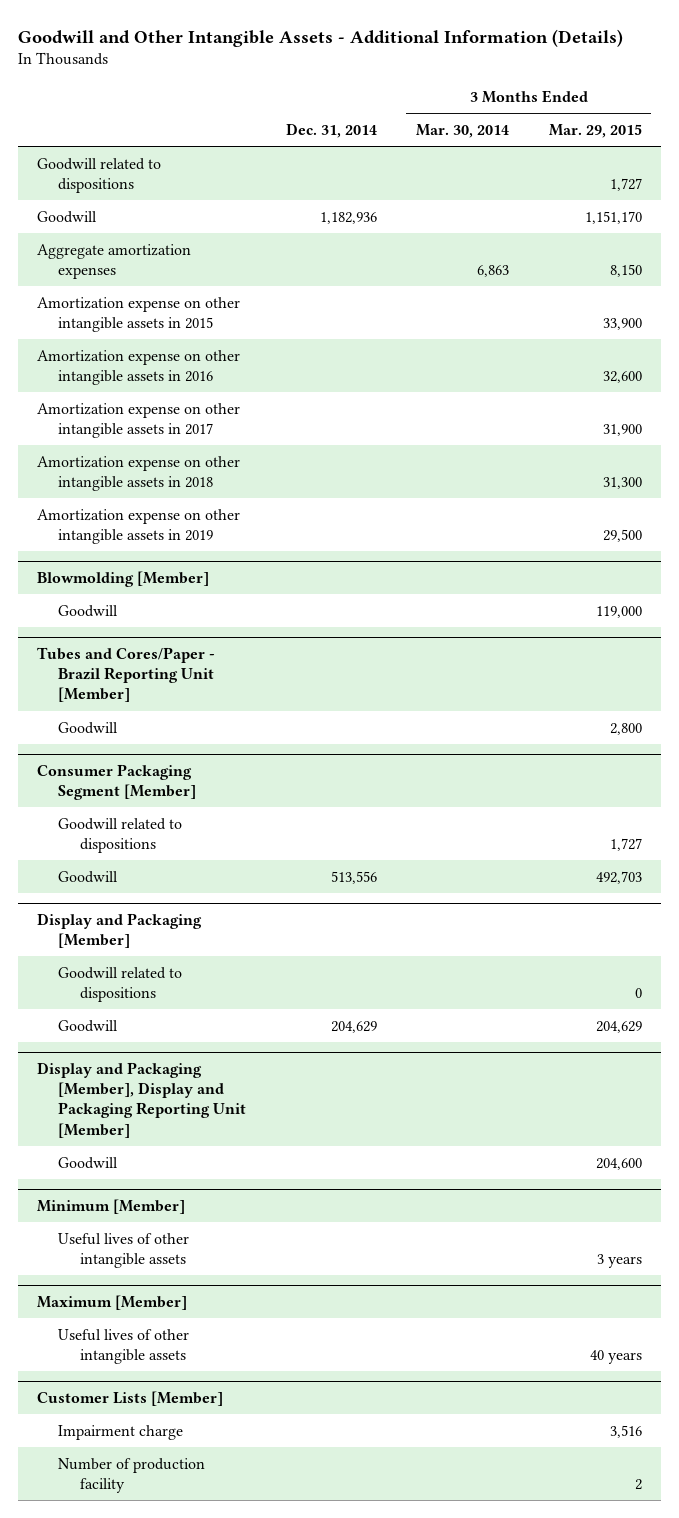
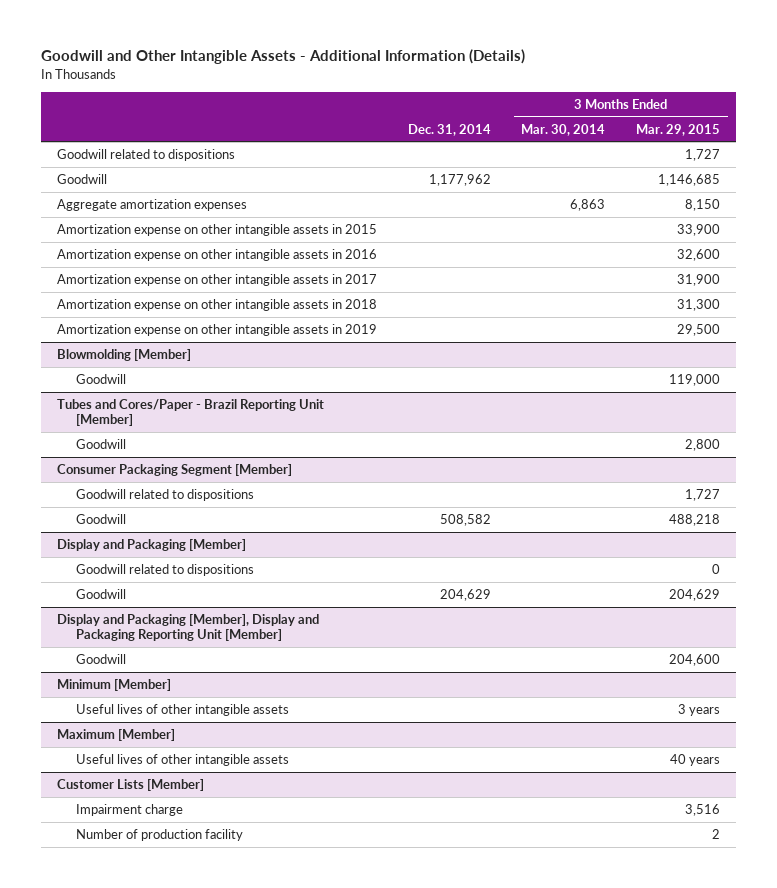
[319,211,377,224] 1,182,936 -> [428,174,491,187] 1,177,962
[584,210,642,224] 1,151,170 -> [658,174,721,187] 1,146,685
[330,870,377,884] 513,556 -> [439,514,491,527] 508,582
[595,870,642,884] 492,703 -> [669,514,721,527] 488,218

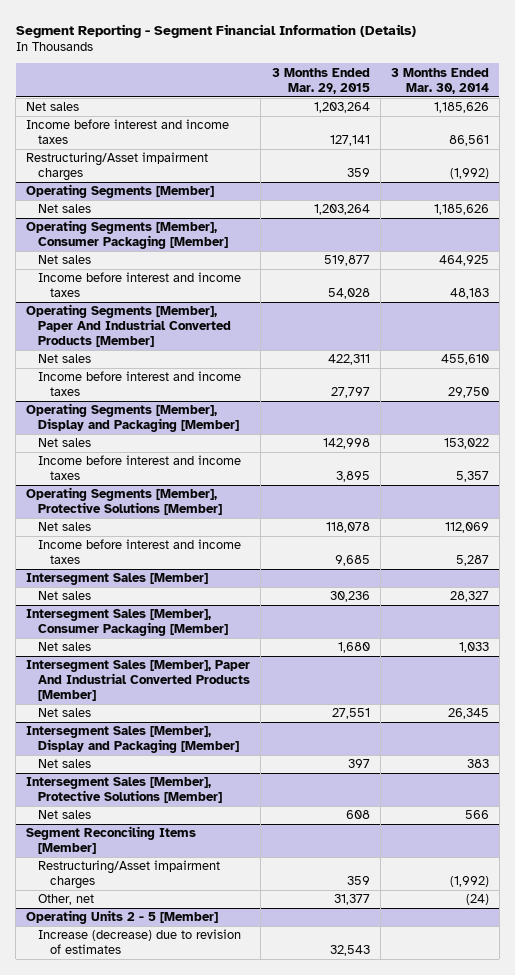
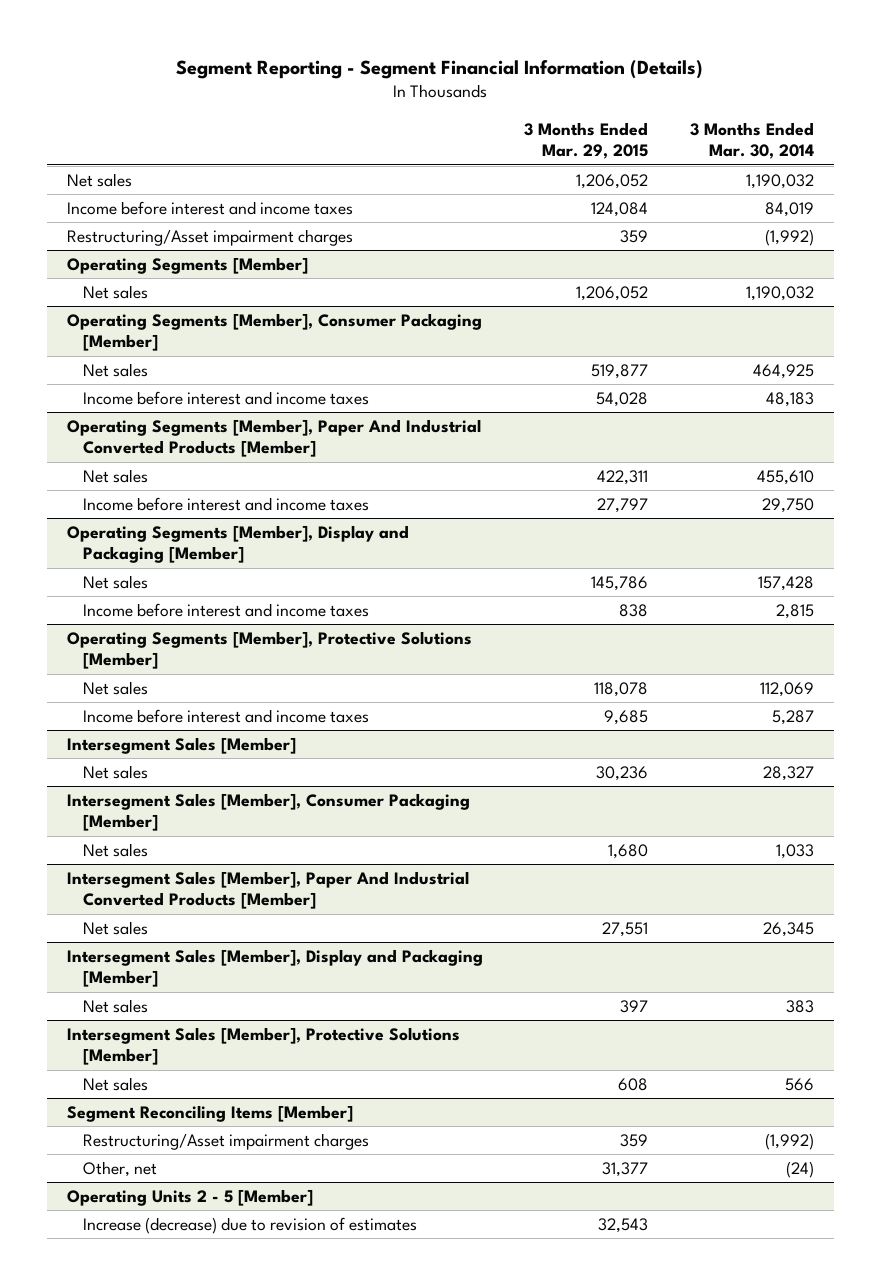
[313,102,370,114] 1,203,264 -> [576,173,649,189] 1,206,052
[433,102,489,114] 1,185,626 -> [745,173,814,189] 1,190,032
[329,135,370,147] 127,141 -> [591,201,649,217] 124,084
[448,135,489,147] 86,561 -> [764,201,814,217] 84,019
[313,204,370,216] 1,203,264 -> [576,285,649,301] 1,206,052
[433,204,489,216] 1,185,626 -> [745,285,814,301] 1,190,032
[322,438,370,450] 142,998 -> [591,575,649,591] 145,786
[443,438,489,450] 153,022 -> [757,575,814,591] 157,428
[335,471,370,483] 3,895 -> [619,603,649,617] 838
[455,471,489,483] 5,357 -> [775,603,814,619] 2,815

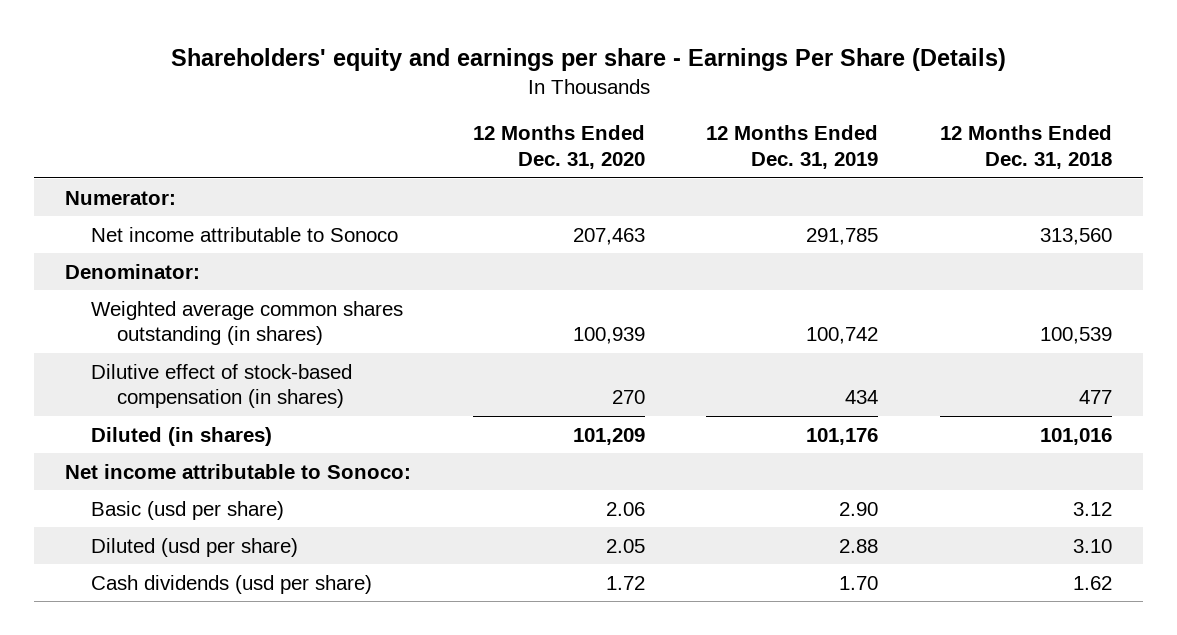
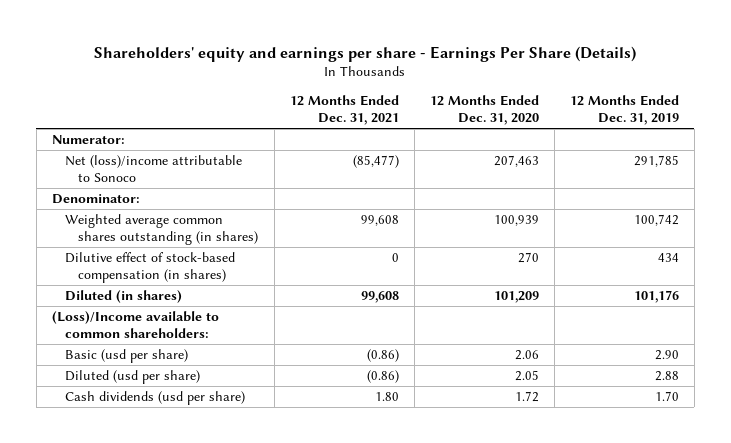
[939,125,1112,170] 12 Months Ended Dec. 31, 2018 -> none
none -> [289,95,399,125] 12 Months Ended Dec. 31, 2021
[91,226,399,242] Net income attributable to Sonoco -> [65,155,243,182] Net (loss)/income attributable to Sonoco
[65,463,412,479] Net income attributable to Sonoco: -> [51,311,219,338] (Loss)/Income available to common shareholders:

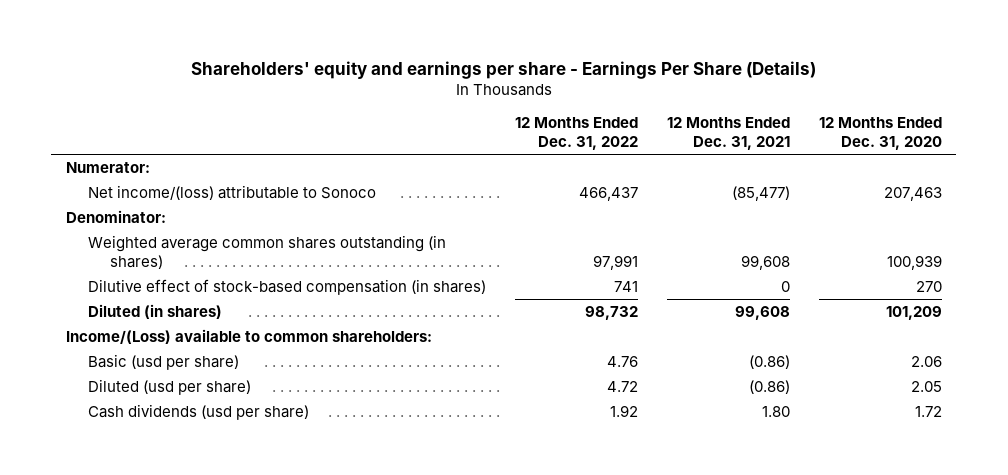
[569,95,679,125] 12 Months Ended Dec. 31, 2019 -> none
none -> [514,116,638,151] 12 Months Ended Dec. 31, 2022
[65,155,243,182] Net (loss)/income attributable to Sonoco -> [87,184,376,200] Net income/(loss) attributable to Sonoco
[51,311,219,338] (Loss)/Income available to common shareholders: -> [65,328,432,344] Income/(Loss) available to common shareholders:

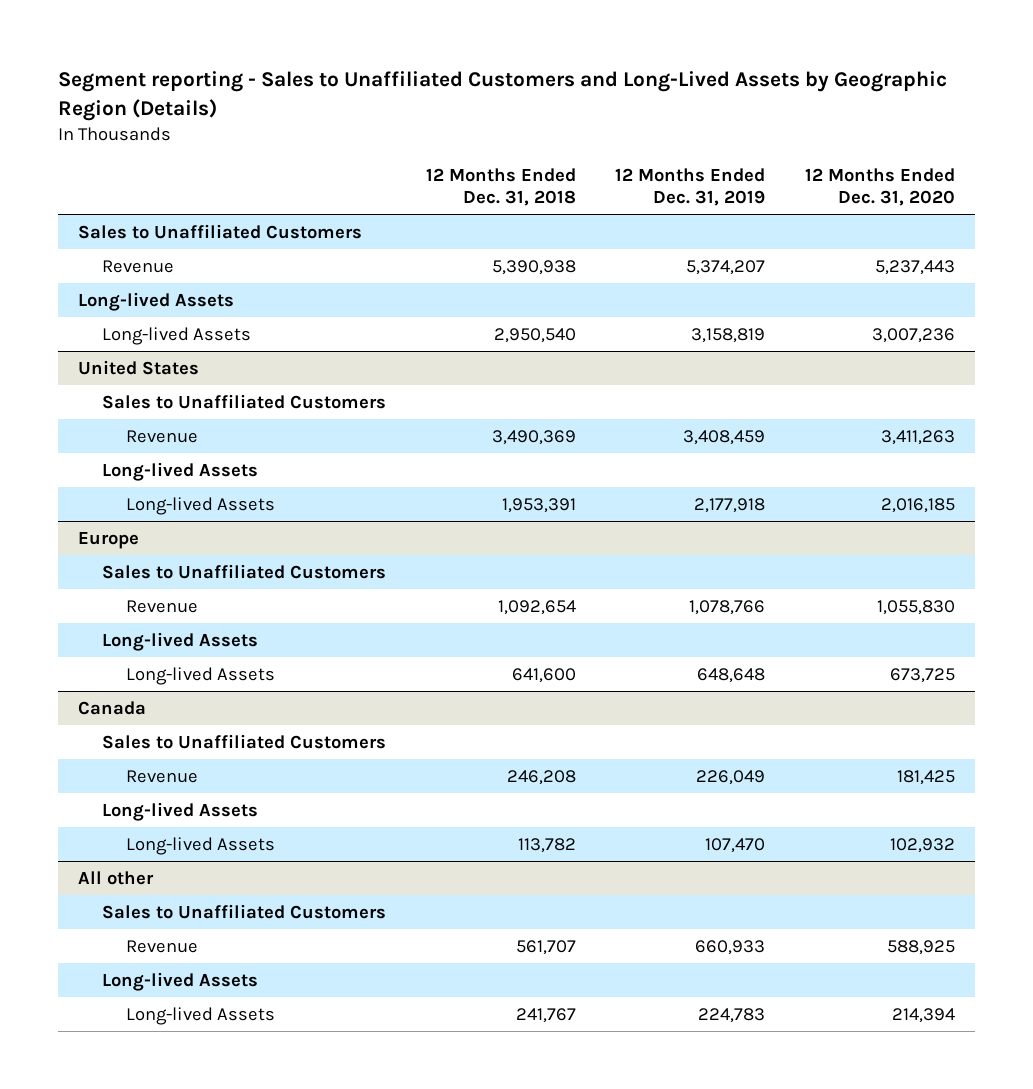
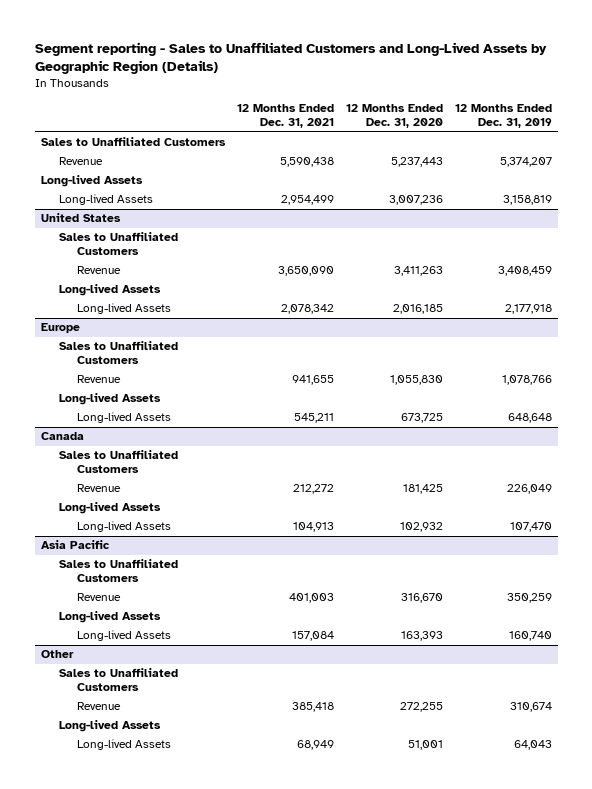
[425,168,576,207] 12 Months Ended Dec. 31, 2018 -> none
none -> [236,104,334,129] 12 Months Ended Dec. 31, 2021
[77,870,154,885] All other -> none
none -> [40,540,110,550] Asia Pacific
[695,939,766,955] 660,933 -> [506,593,552,604] 350,259
[887,939,956,955] 588,925 -> [400,593,443,604] 316,670
[698,1007,766,1023] 224,783 -> [508,631,552,642] 160,740
[892,1007,956,1023] 214,394 -> [400,631,443,642] 163,393
none -> [40,650,74,659] Other
none -> [59,668,179,692] Sales to Unaffiliated Customers
none -> [77,702,122,711] Revenue
none -> [59,720,162,733] Long-lived Assets
none -> [77,739,172,751] Long-lived Assets

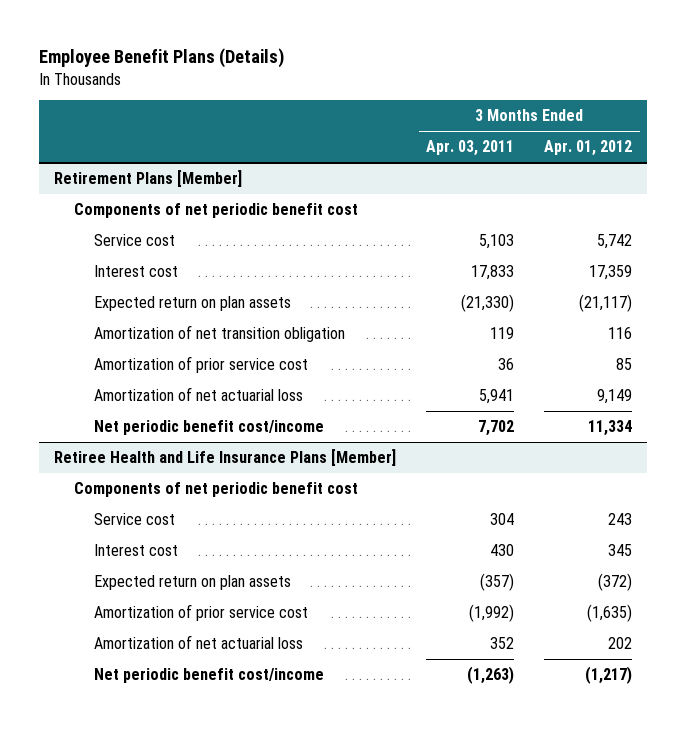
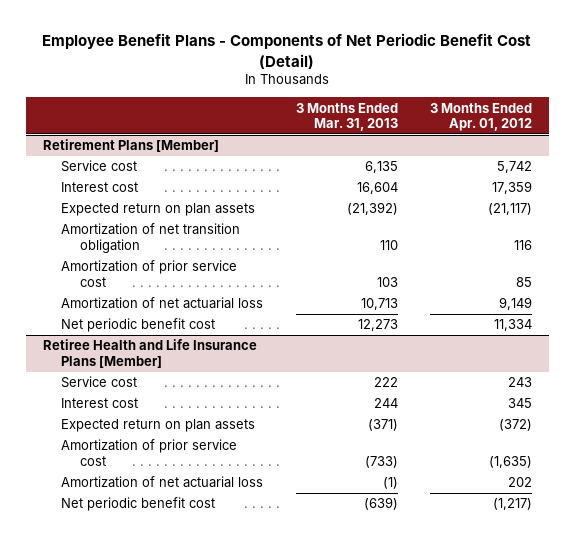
[38,48,284,69] Employee Benefit Plans (Details) -> [42,33,532,69] Employee Benefit Plans - Components of Net Periodic Benefit Cost (Detail)
[426,140,515,157] Apr. 03, 2011 -> none
none -> [295,102,398,131] 3 Months Ended Mar. 31, 2013
[73,203,358,219] Components of net periodic benefit cost -> none
[93,420,324,436] Net periodic benefit cost/income -> [61,318,216,333] Net periodic benefit cost
[73,482,358,498] Components of net periodic benefit cost -> none
[93,668,324,684] Net periodic benefit cost/income -> [61,497,216,512] Net periodic benefit cost

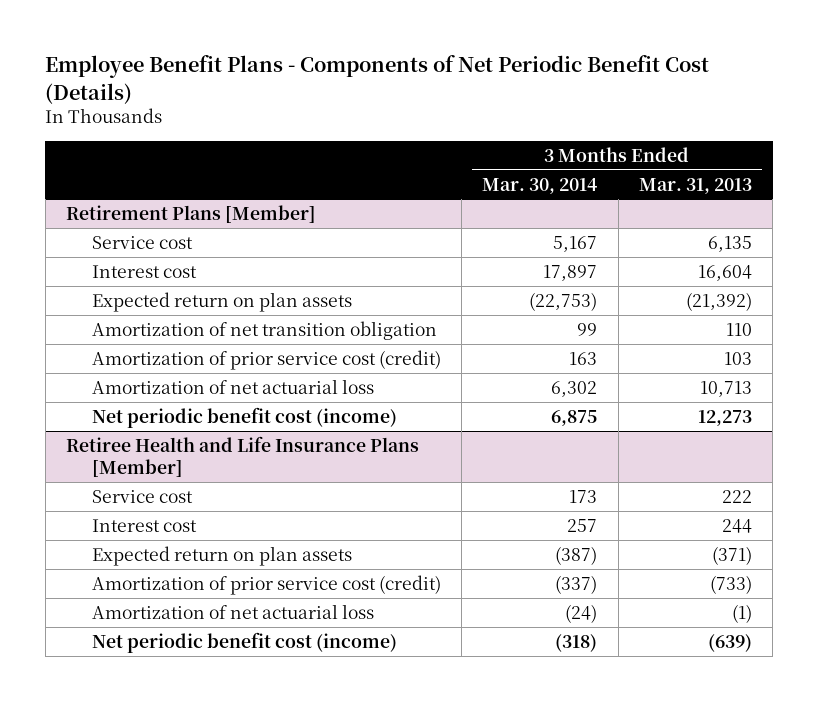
[42,33,532,69] Employee Benefit Plans - Components of Net Periodic Benefit Cost (Detail) -> [45,55,710,104] Employee Benefit Plans - Components of Net Periodic Benefit Cost (Details)
[430,102,533,131] 3 Months Ended Apr. 01, 2012 -> none
none -> [482,177,598,194] Mar. 30, 2014
[61,260,238,287] Amortization of prior service cost -> [91,349,441,370] Amortization of prior service cost (credit)
[61,318,216,333] Net periodic benefit cost -> [91,406,397,428] Net periodic benefit cost (income)
[61,439,238,466] Amortization of prior service cost -> [91,574,441,595] Amortization of prior service cost (credit)
[61,497,216,512] Net periodic benefit cost -> [91,631,397,653] Net periodic benefit cost (income)

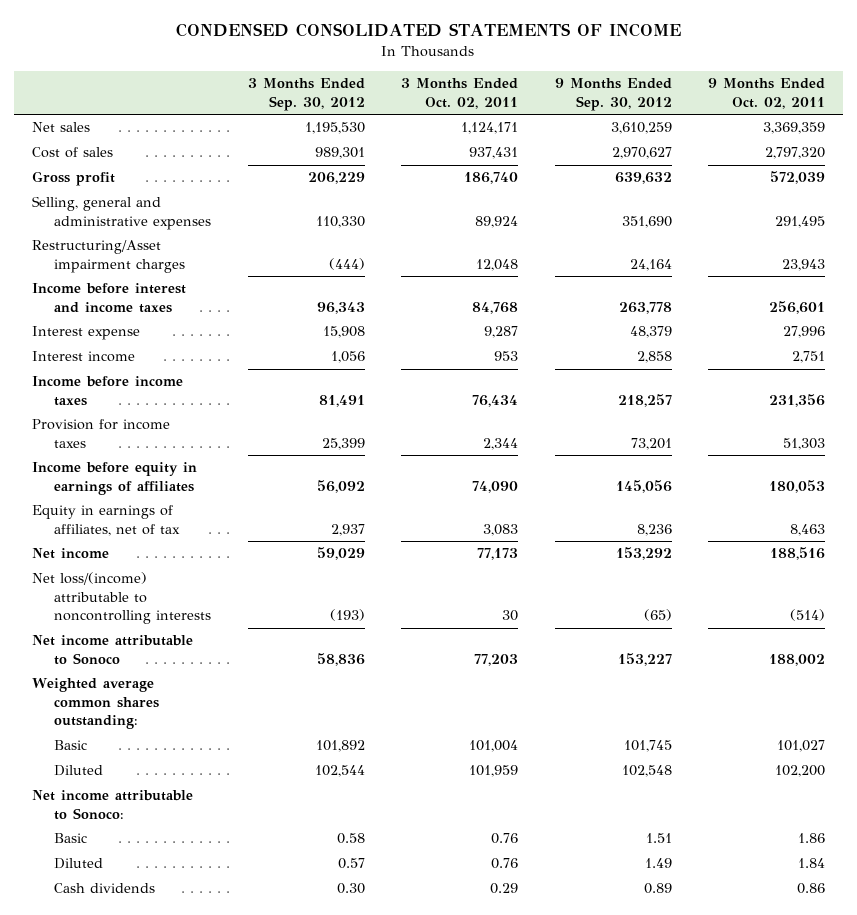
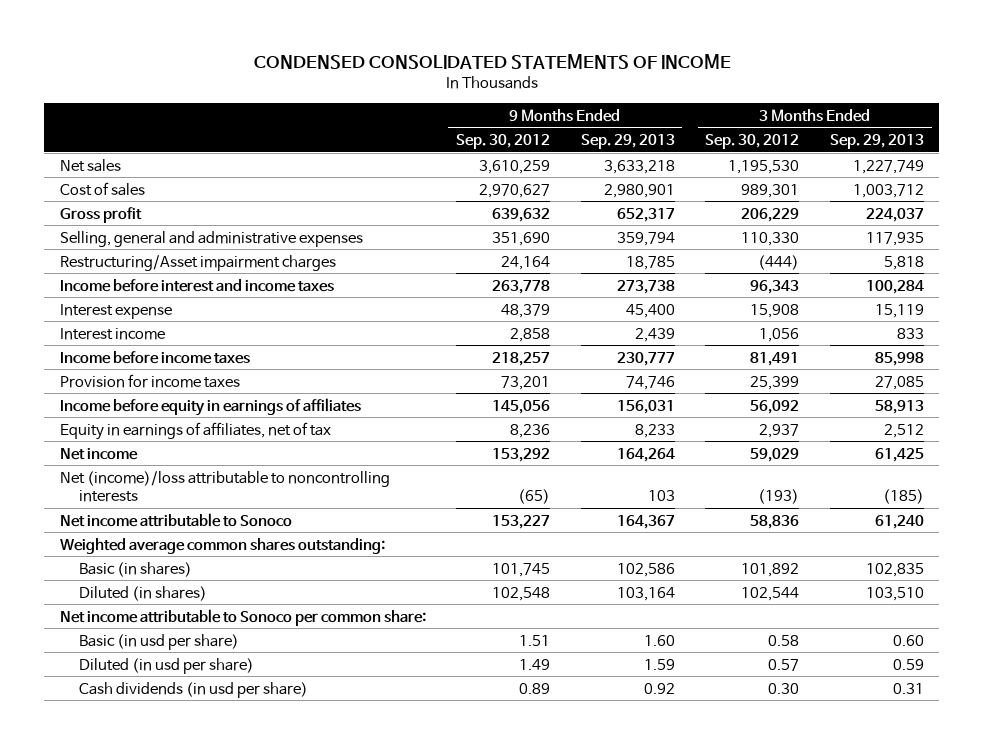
[401,78,519,109] 3 Months Ended Oct. 02, 2011 -> none
[707,78,825,109] 9 Months Ended Oct. 02, 2011 -> none
none -> [580,134,675,150] Sep. 29, 2013
none -> [830,134,925,150] Sep. 29, 2013
[31,572,212,625] Net loss/(income) attributable to noncontrolling interests -> [59,470,390,503] Net (income)/loss attributable to noncontrolling interests
[54,740,88,751] Basic -> [79,561,193,577] Basic (in shares)
[54,765,104,777] Diluted -> [79,585,208,601] Diluted (in shares)
[31,790,193,820] Net income attributable to Sonoco: -> [59,608,426,626] Net income attributable to Sonoco per common share:
[54,833,88,844] Basic -> [79,633,240,650] Basic (in usd per share)
[54,858,104,870] Diluted -> [79,657,255,674] Diluted (in usd per share)
[54,883,156,894] Cash dividends -> [79,681,309,698] Cash dividends (in usd per share)

